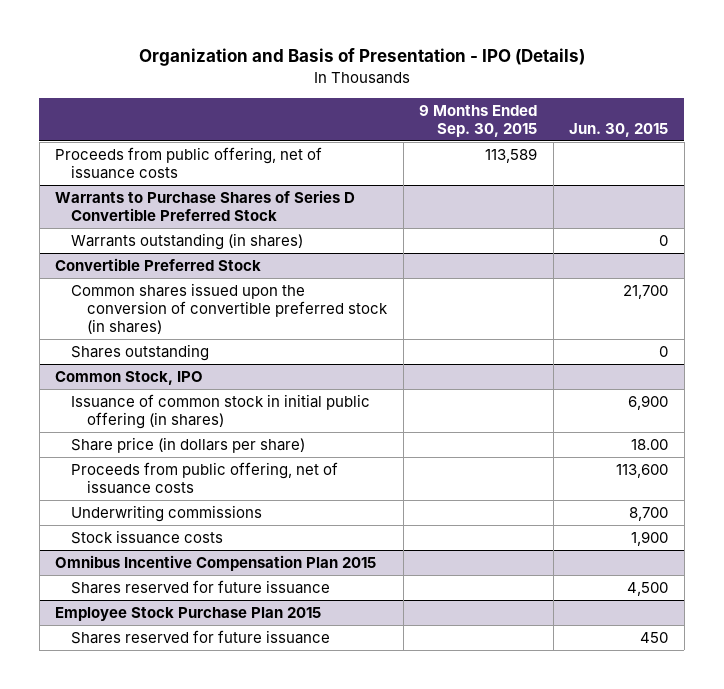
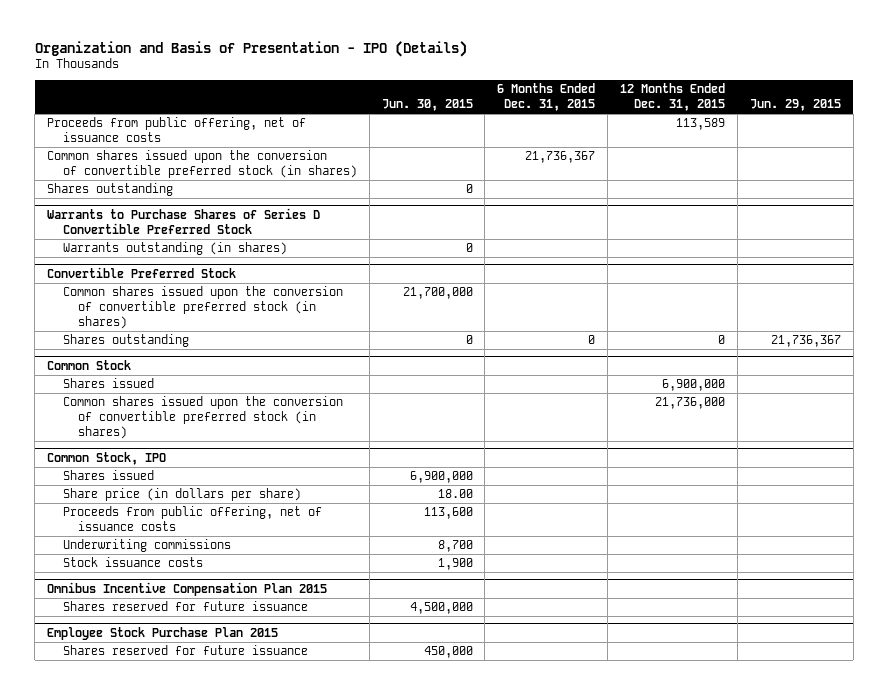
[419,104,538,137] 9 Months Ended Sep. 30, 2015 -> none
none -> [497,83,596,112] 6 Months Ended Dec. 31, 2015
none -> [620,83,726,112] 12 Months Ended Dec. 31, 2015
none -> [749,99,841,112] Jun. 29, 2015
none -> [47,150,357,179] Common shares issued upon the conversion of convertible preferred stock (in shares)
none -> [47,183,174,197] Shares outstanding
[623,285,669,300] 21,700 -> [402,287,473,300] 21,700,000
none -> [47,359,132,370] Common Stock
none -> [62,378,154,389] Shares issued
none -> [62,396,343,440] Common shares issued upon the conversion of convertible preferred stock (in shares)
[71,394,371,429] Issuance of common stock in initial public offering (in shares) -> none
none -> [62,470,154,481] Shares issued
[627,582,669,597] 4,500 -> [409,602,473,615] 4,500,000
[640,632,669,644] 450 -> [423,646,473,659] 450,000

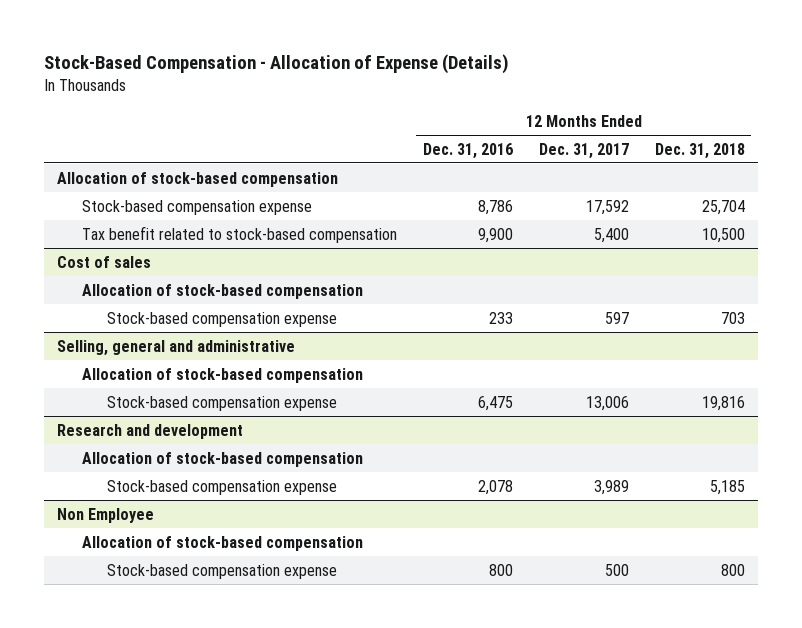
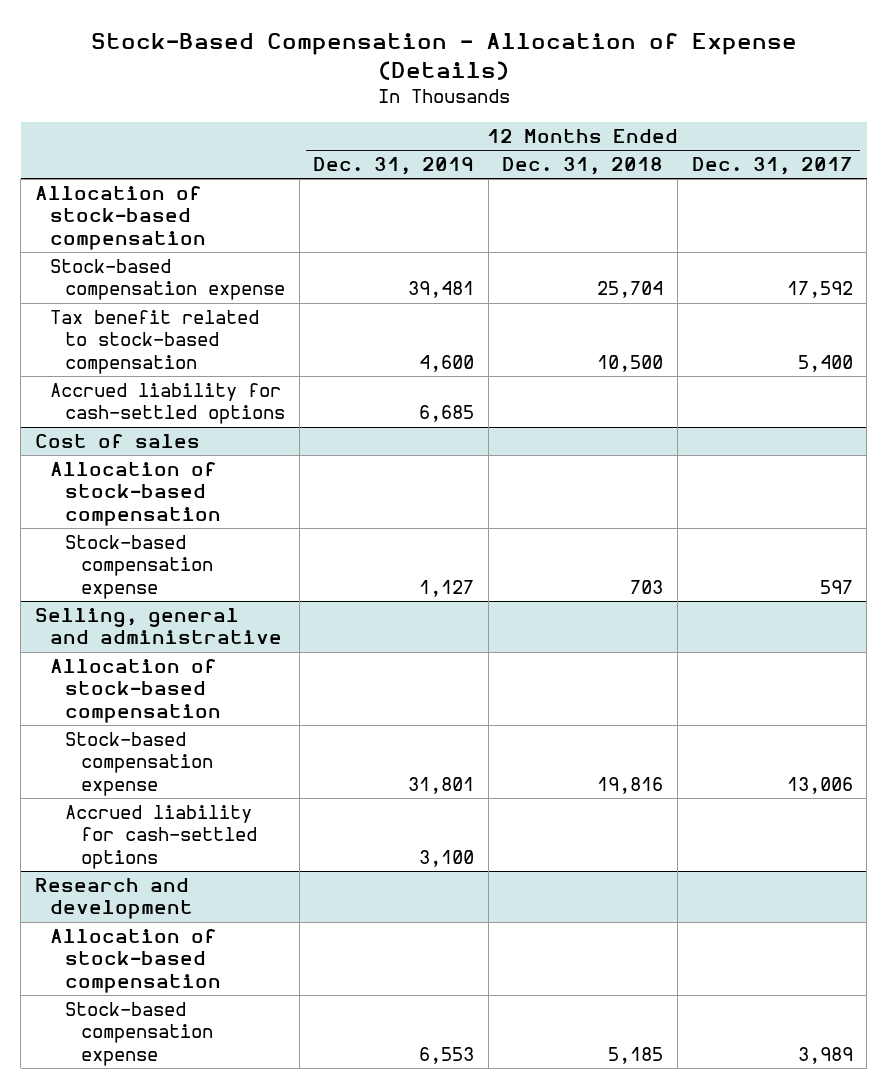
[422,142,513,159] Dec. 31, 2016 -> none
none -> [313,157,475,176] Dec. 31, 2019
none -> [49,383,286,425] Accrued liability for cash-settled options
none -> [65,805,257,869] Accrued liability for cash-settled options
[57,507,155,523] Non Employee -> none
[82,535,364,551] Allocation of stock-based compensation -> none
[106,563,337,579] Stock-based compensation expense -> none

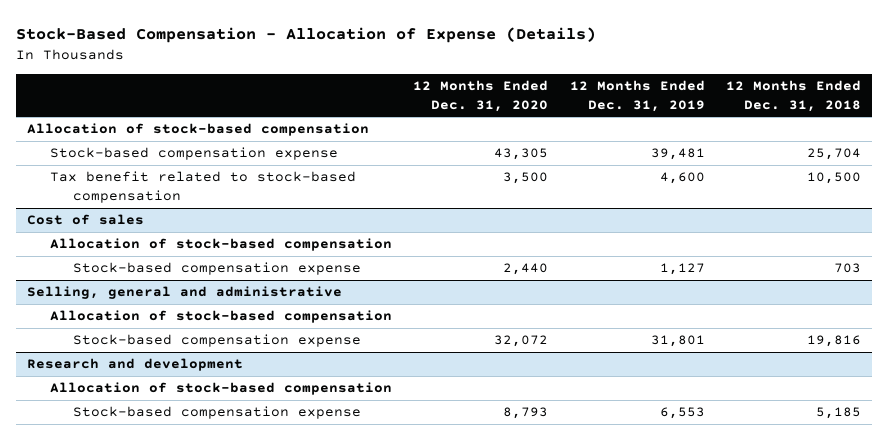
[691,157,853,176] Dec. 31, 2017 -> none
none -> [413,79,549,112] 12 Months Ended Dec. 31, 2020
[49,383,286,425] Accrued liability for cash-settled options -> none
[65,805,257,869] Accrued liability for cash-settled options -> none

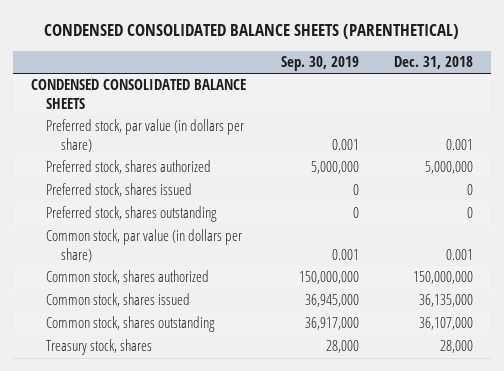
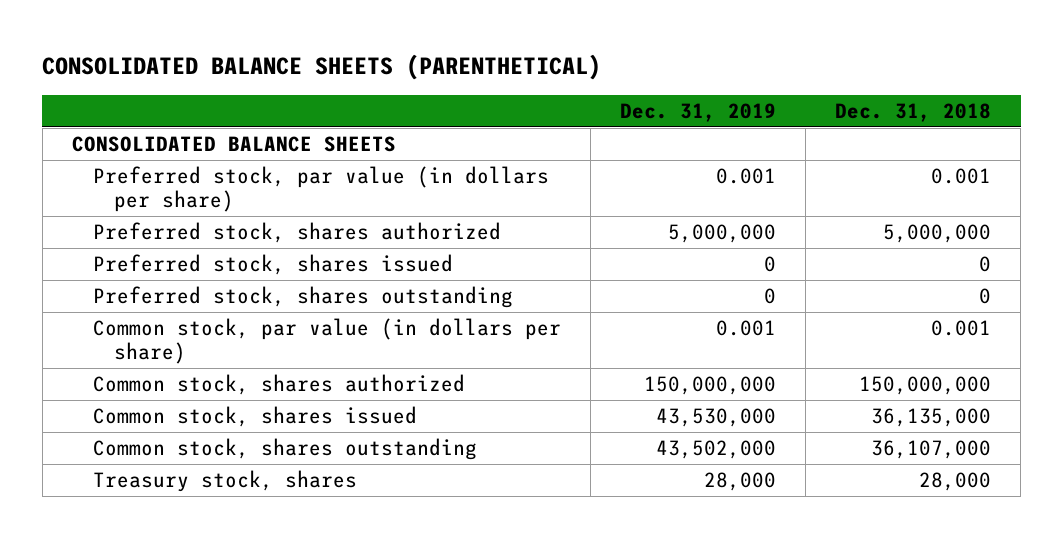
[44,24,460,40] CONDENSED CONSOLIDATED BALANCE SHEETS (PARENTHETICAL) -> [42,54,602,81] CONSOLIDATED BALANCE SHEETS (PARENTHETICAL)
[281,56,360,72] Sep. 30, 2019 -> none
none -> [619,102,776,122] Dec. 31, 2019
[31,79,247,110] CONDENSED CONSOLIDATED BALANCE SHEETS -> [71,136,396,153] CONSOLIDATED BALANCE SHEETS

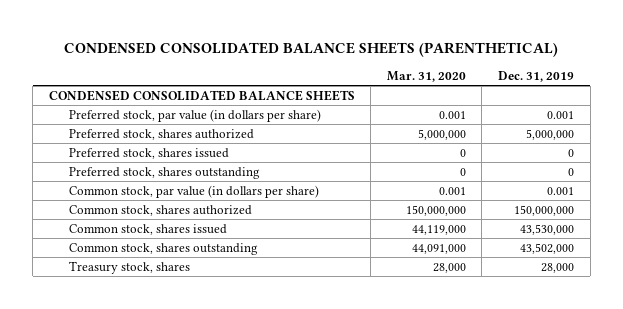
[42,54,602,81] CONSOLIDATED BALANCE SHEETS (PARENTHETICAL) -> [64,41,559,57] CONDENSED CONSOLIDATED BALANCE SHEETS (PARENTHETICAL)
[835,102,992,122] Dec. 31, 2018 -> none
none -> [386,70,466,82] Mar. 31, 2020
[71,136,396,153] CONSOLIDATED BALANCE SHEETS -> [48,89,355,101] CONDENSED CONSOLIDATED BALANCE SHEETS

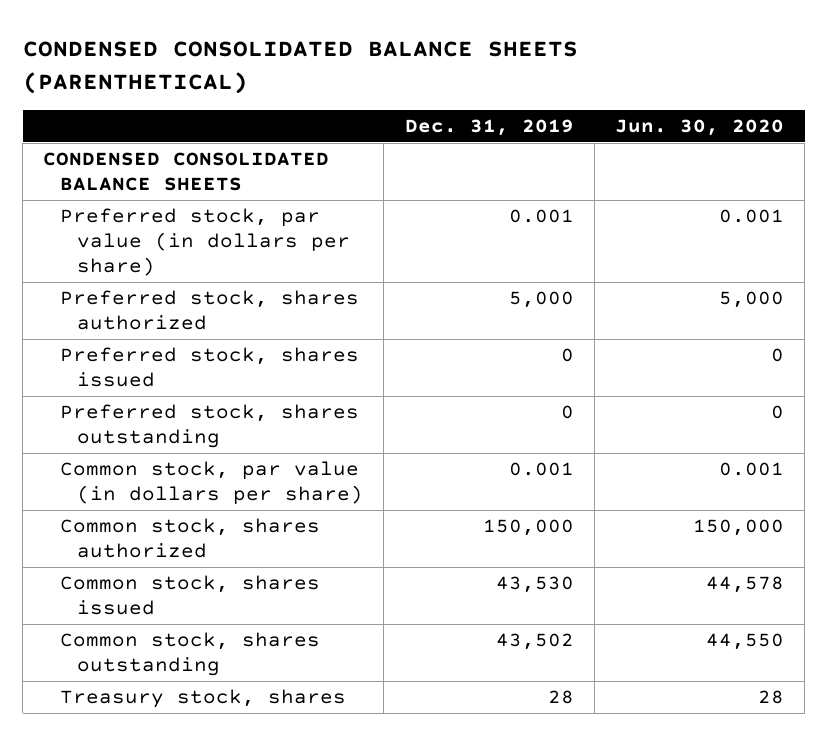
[386,70,466,82] Mar. 31, 2020 -> none
none -> [615,119,785,137] Jun. 30, 2020
[526,128,575,140] 5,000,000 -> [508,291,574,309] 5,000
[514,204,575,216] 150,000,000 -> [482,519,574,537] 150,000
[520,223,575,235] 43,530,000 -> [495,576,574,594] 43,530
[520,242,575,254] 43,502,000 -> [495,633,574,651] 43,502
[541,262,575,273] 28,000 -> [547,690,574,705] 28

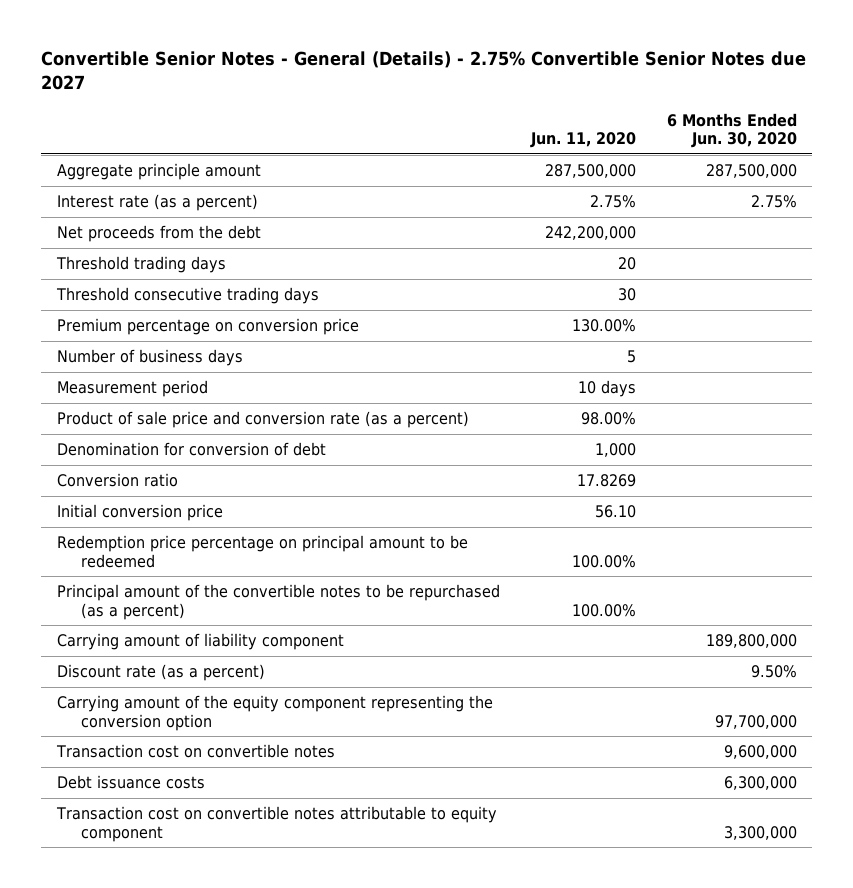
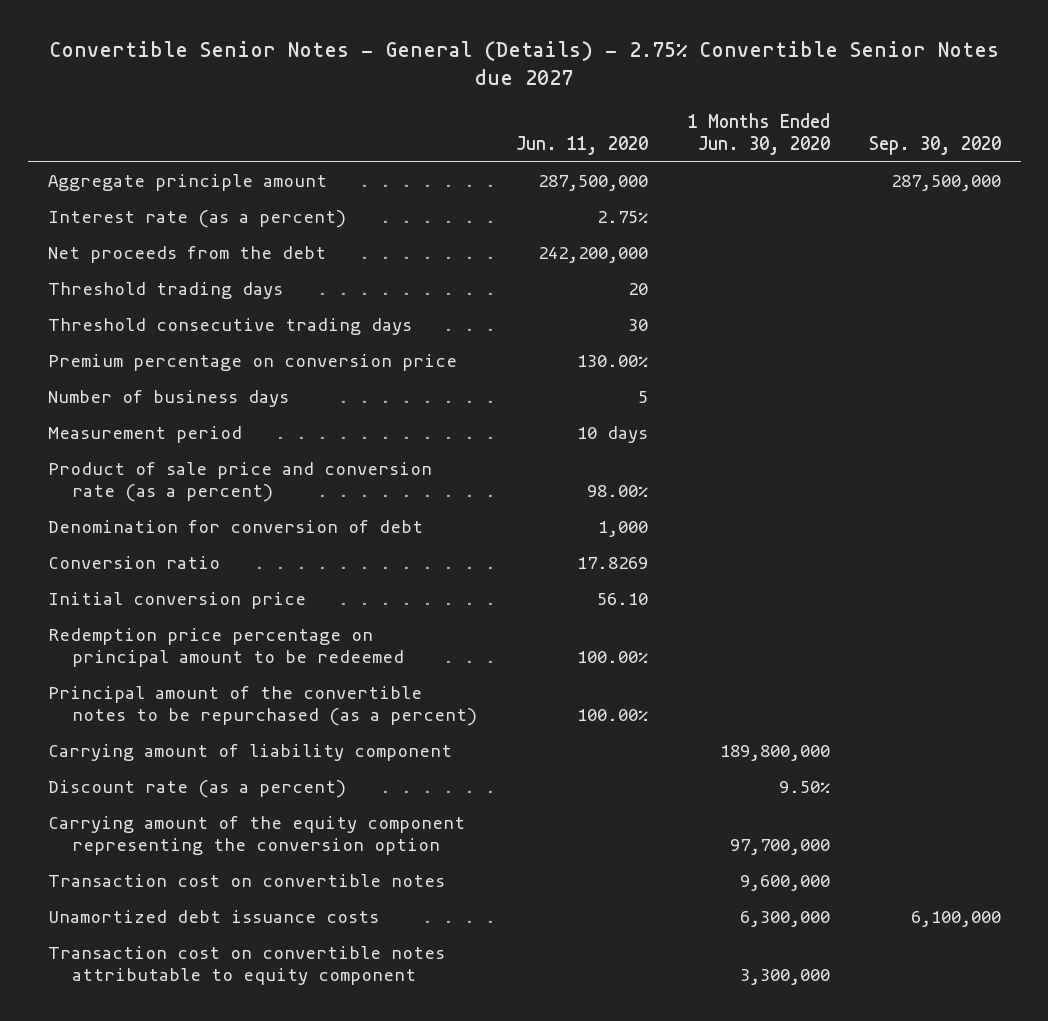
[666,112,797,149] 6 Months Ended Jun. 30, 2020 -> none
none -> [687,113,830,156] 1 Months Ended Jun. 30, 2020
none -> [868,136,1001,156] Sep. 30, 2020
[56,775,205,790] Debt issuance costs -> [47,910,379,924] Unamortized debt issuance costs

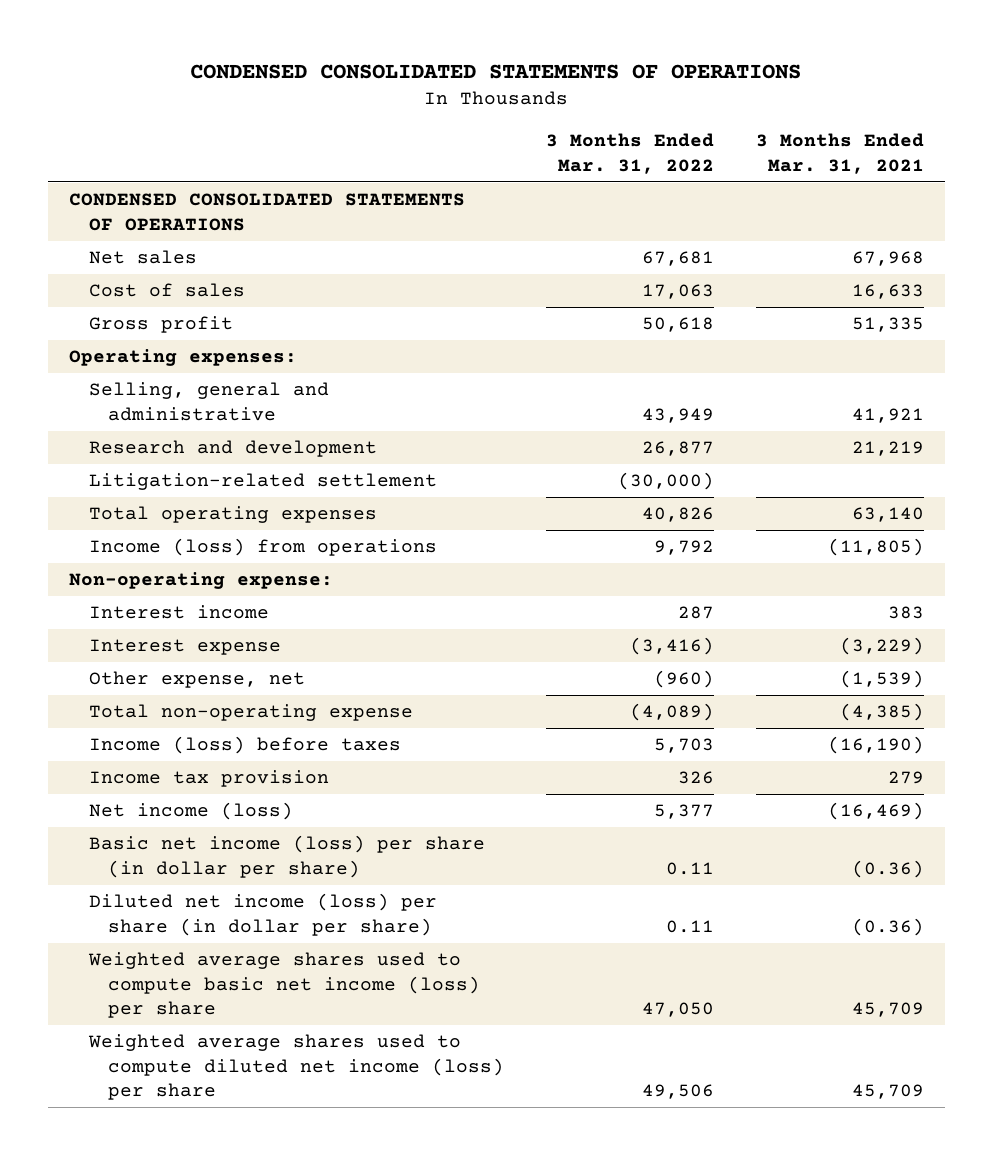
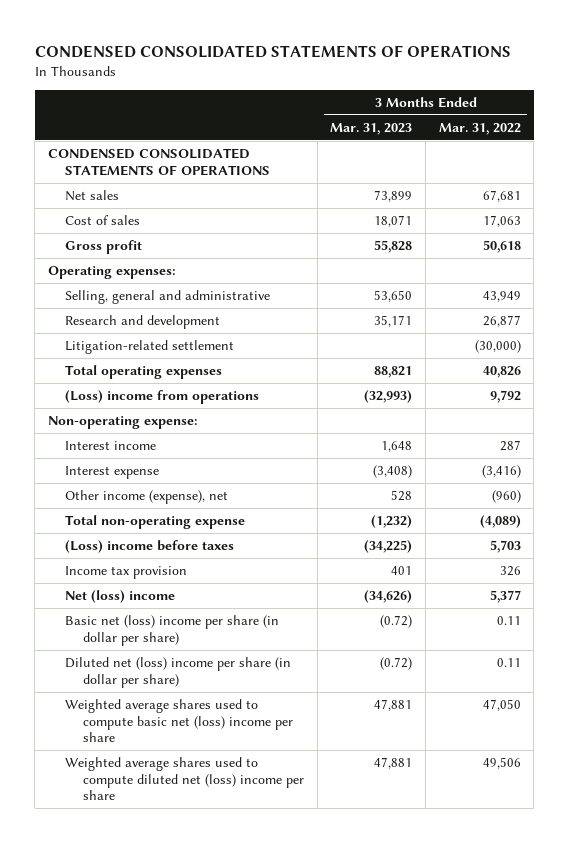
[755,133,924,174] 3 Months Ended Mar. 31, 2021 -> none
none -> [330,122,413,135] Mar. 31, 2023
[88,538,437,557] Income (loss) from operations -> [65,390,260,405] (Loss) income from operations
[88,671,305,689] Other expense, net -> [65,490,229,505] Other income (expense), net
[88,736,401,755] Income (loss) before taxes -> [65,540,235,554] (Loss) income before taxes
[88,802,293,821] Net income (loss) -> [65,590,176,604] Net (loss) income
[88,835,485,878] Basic net income (loss) per share (in dollar per share) -> [65,615,280,646] Basic net (loss) income per share (in dollar per share)
[88,893,437,936] Diluted net income (loss) per share (in dollar per share) -> [65,657,292,688] Diluted net (loss) income per share (in dollar per share)
[87,952,481,1019] Weighted average shares used to compute basic net income (loss) per share -> [65,699,294,743] Weighted average shares used to compute basic net (loss) income per share
[87,1034,505,1101] Weighted average shares used to compute diluted net income (loss) per share -> [65,757,305,801] Weighted average shares used to compute diluted net (loss) income per share

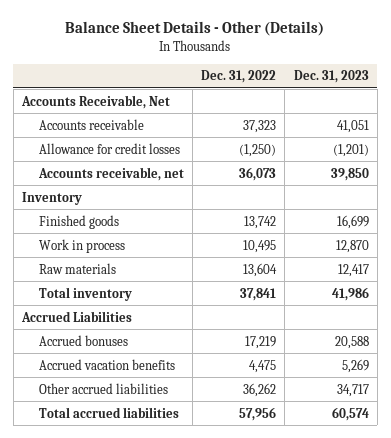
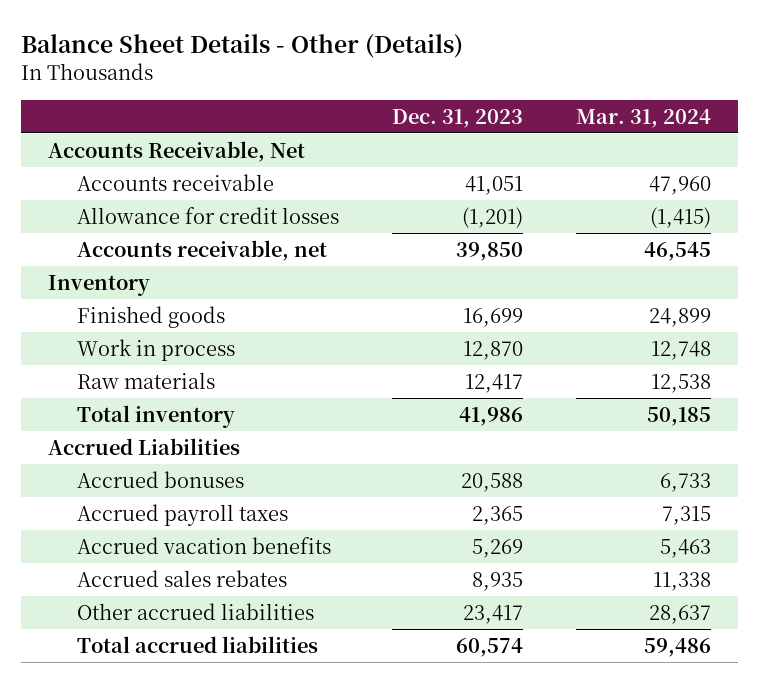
[201,70,277,84] Dec. 31, 2022 -> none
none -> [576,108,712,128] Mar. 31, 2024
none -> [76,503,288,526] Accrued payroll taxes
none -> [76,569,287,587] Accrued sales rebates
[336,383,369,397] 34,717 -> [463,604,524,624] 23,417

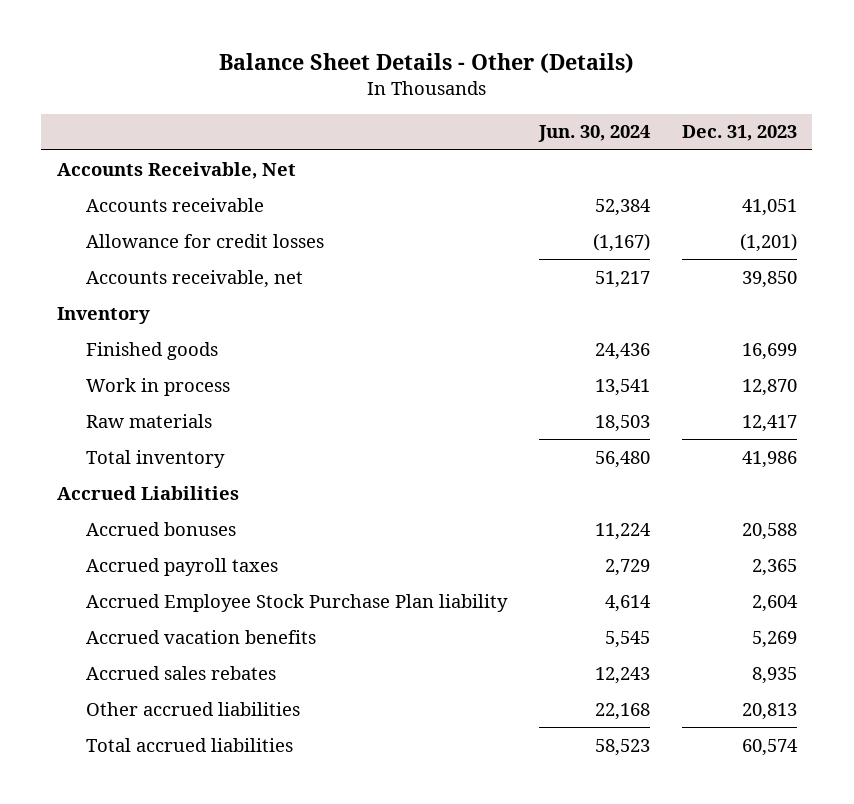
[576,108,712,128] Mar. 31, 2024 -> none
none -> [537,125,650,143] Jun. 30, 2024
none -> [86,593,509,612] Accrued Employee Stock Purchase Plan liability
[463,604,524,624] 23,417 -> [741,702,797,720] 20,813

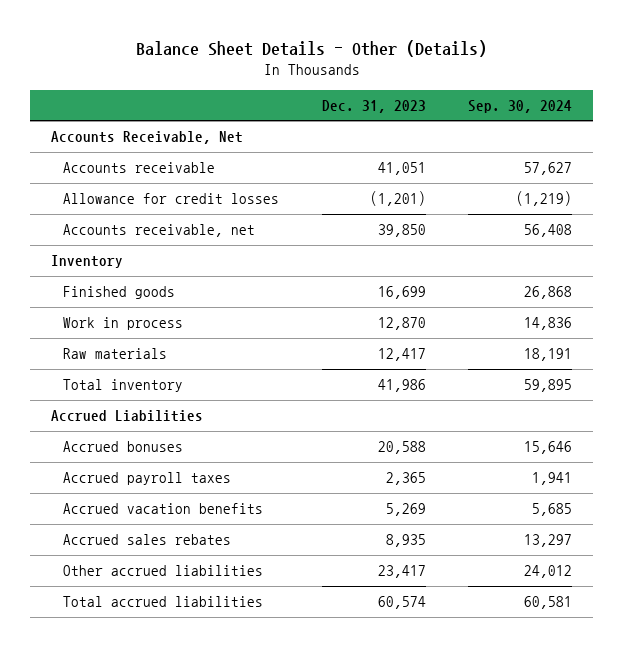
[537,125,650,143] Jun. 30, 2024 -> none
none -> [468,99,573,113] Sep. 30, 2024
[86,593,509,612] Accrued Employee Stock Purchase Plan liability -> none
[741,702,797,720] 20,813 -> [377,565,426,579] 23,417

